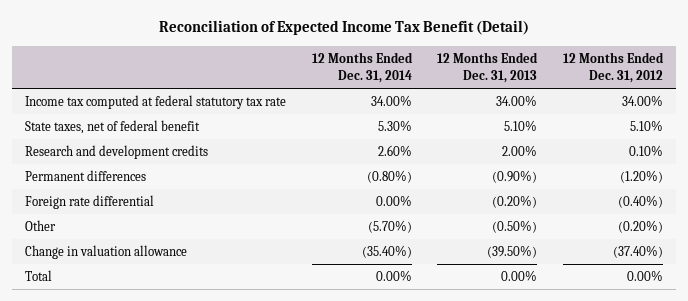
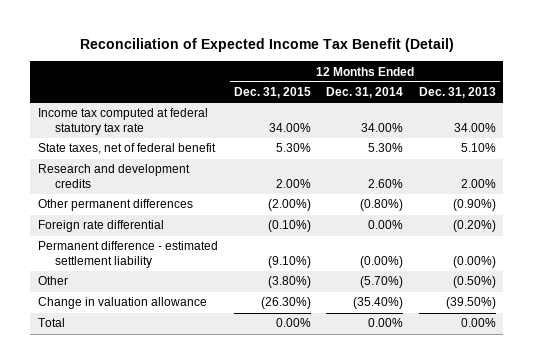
[563,51,665,83] 12 Months Ended Dec. 31, 2012 -> none
none -> [233,87,311,99] Dec. 31, 2015
[24,170,146,182] Permanent differences -> [37,199,193,212] Other permanent differences
none -> [37,241,218,269] Permanent difference - estimated settlement liability

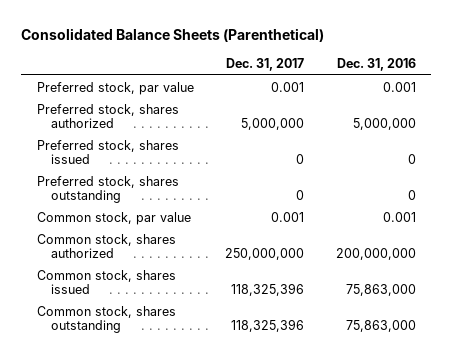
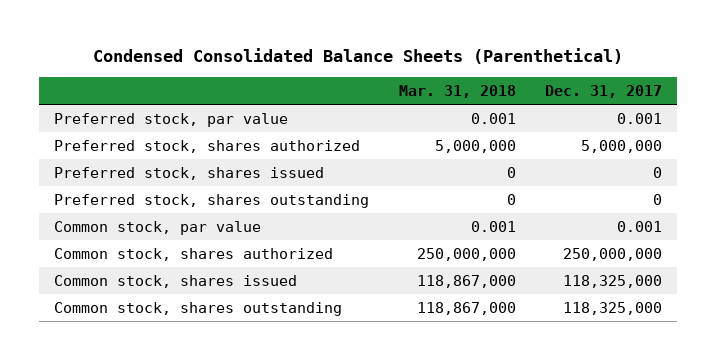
[21,28,325,43] Consolidated Balance Sheets (Parenthetical) -> [93,48,624,65] Condensed Consolidated Balance Sheets (Parenthetical)
[336,58,416,72] Dec. 31, 2016 -> none
none -> [398,85,516,99] Mar. 31, 2018
[231,282,305,296] 118,325,396 -> [563,275,663,289] 118,325,000
[231,318,305,332] 118,325,396 -> [563,302,663,316] 118,325,000

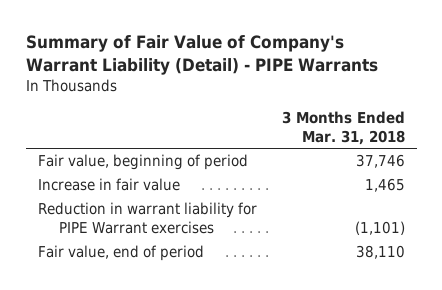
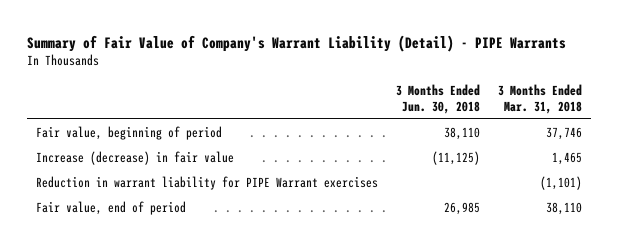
none -> [396,83,481,114] 3 Months Ended Jun. 30, 2018
[37,178,180,192] Increase in fair value -> [36,151,235,166] Increase (decrease) in fair value

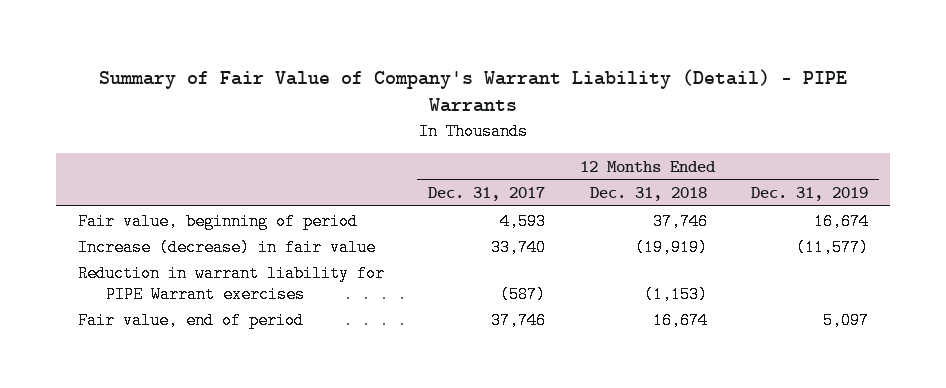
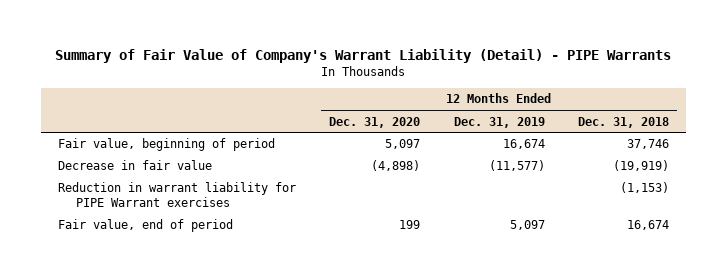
[428,187,546,202] Dec. 31, 2017 -> none
none -> [329,116,421,128] Dec. 31, 2020
[77,238,376,256] Increase (decrease) in fair value -> [57,160,212,171] Decrease in fair value

